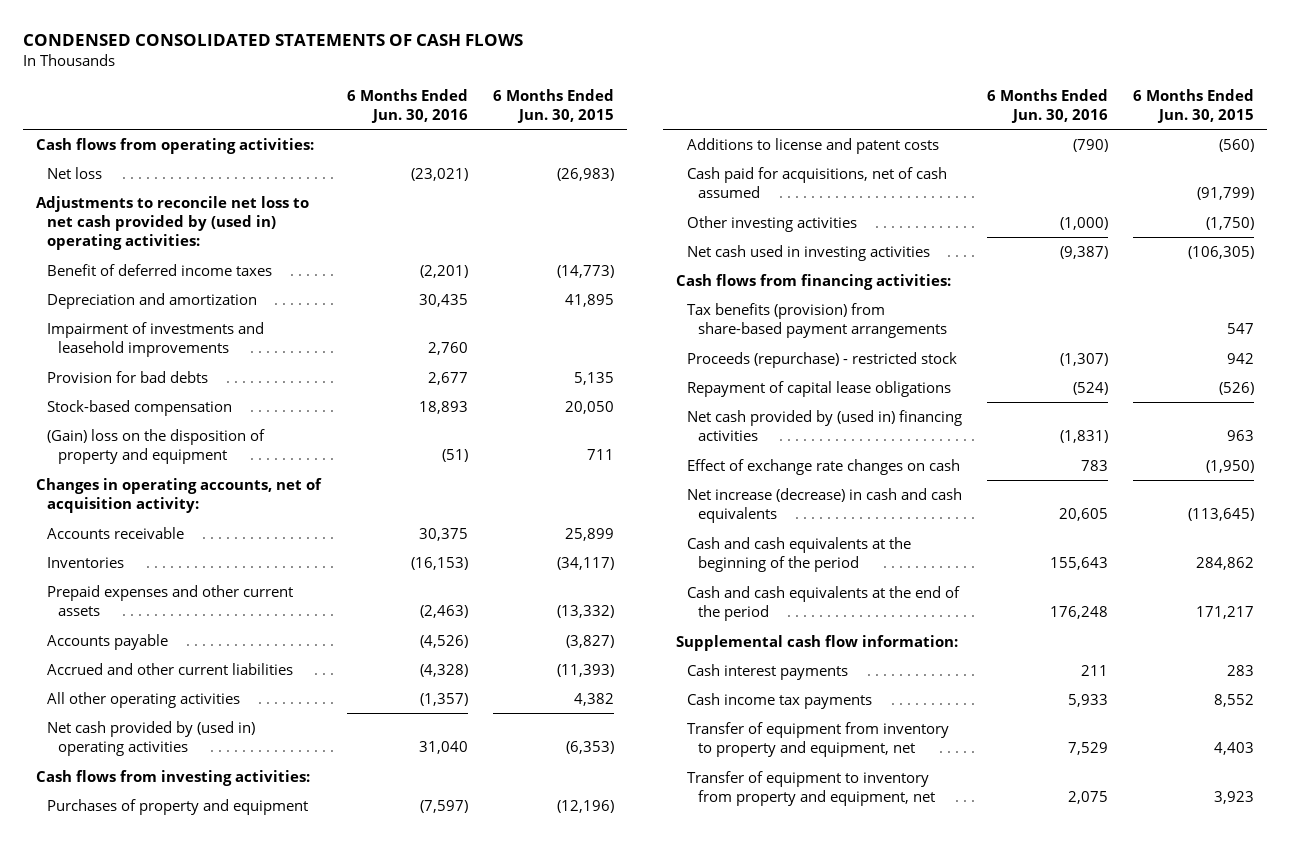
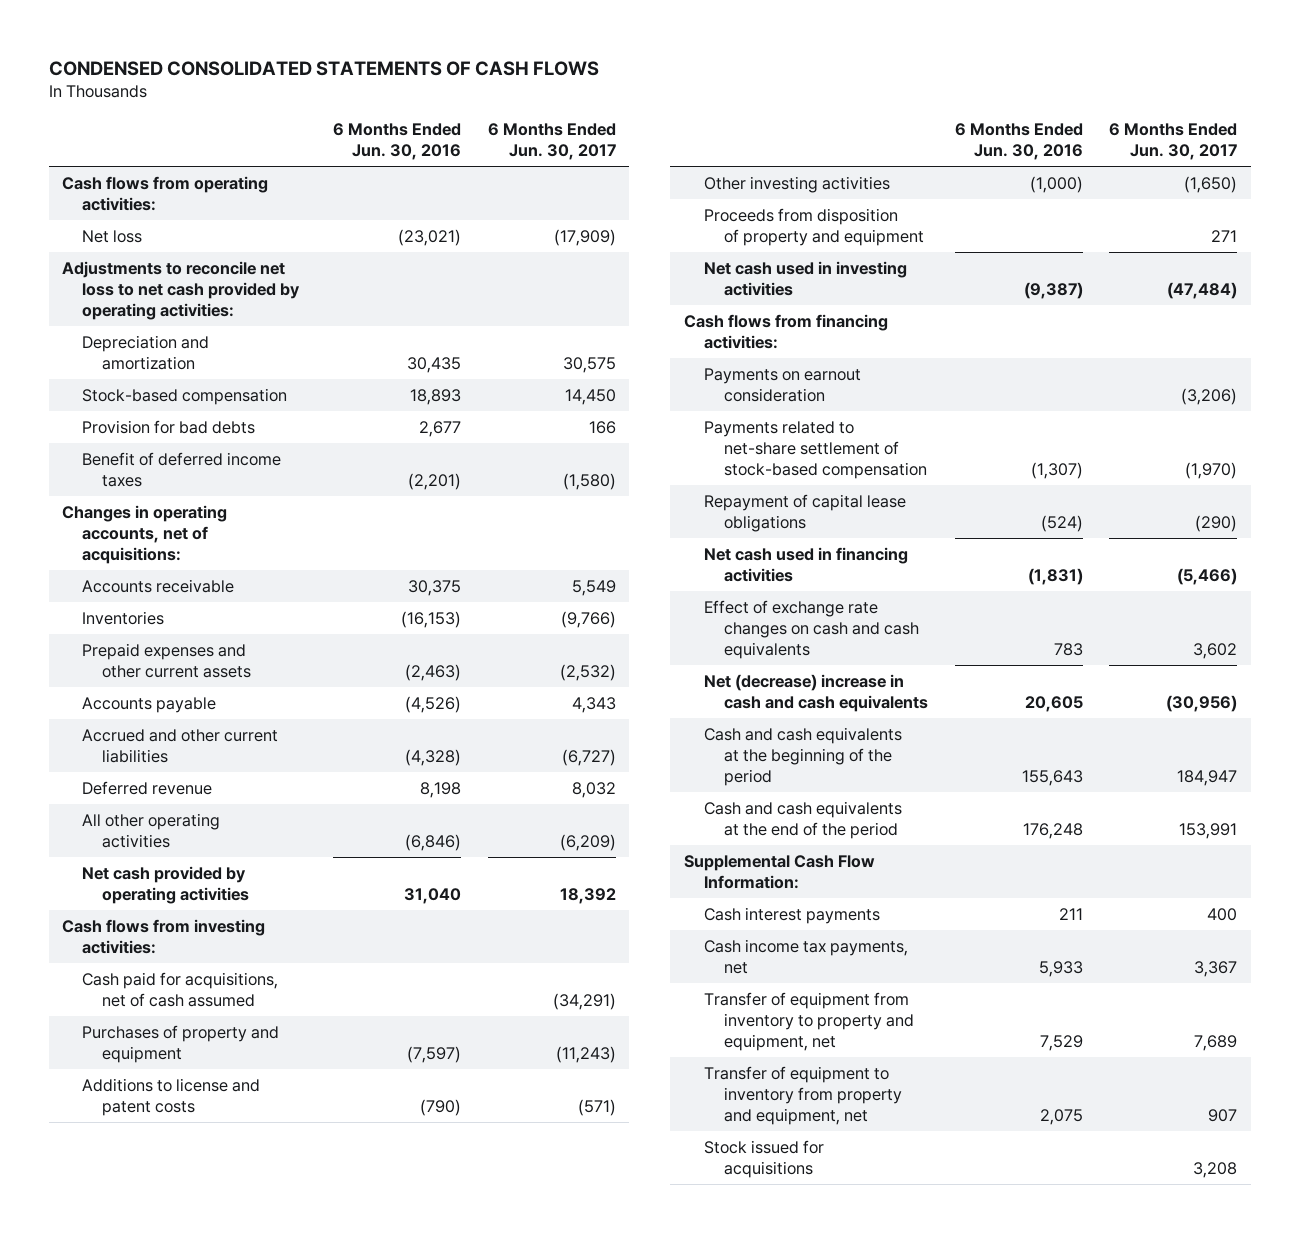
[493,88,615,123] 6 Months Ended Jun. 30, 2015 -> none
none -> [487,123,616,161] 6 Months Ended Jun. 30, 2017
[35,195,309,251] Adjustments to reconcile net loss to net cash provided by (used in) operating activities: -> [62,260,301,320] Adjustments to reconcile net loss to net cash provided by operating activities:
[46,321,264,358] Impairment of investments and leasehold improvements -> none
[46,428,265,465] (Gain) loss on the disposition of property and equipment -> none
[46,370,208,383] Provision for bad debts -> [82,419,256,434] Provision for bad debts
[46,263,272,276] Benefit of deferred income taxes -> [82,451,282,487] Benefit of deferred income taxes
[35,477,322,514] Changes in operating accounts, net of acquisition activity: -> [62,504,228,564] Changes in operating accounts, net of acquisitions:
none -> [82,780,213,795] Deferred revenue
[419,692,468,706] (1,357) -> [405,833,462,851] (6,846)
[46,720,255,757] Net cash provided by (used in) operating activities -> [82,865,250,904] Net cash provided by operating activities
[687,166,948,199] Cash paid for acquisitions, net of cash assumed -> [82,971,279,1007] Cash paid for acquisitions, net of cash assumed
none -> [703,207,924,246] Proceeds from disposition of property and equipment
[687,302,948,339] Tax benefits (provision) from share-based payment arrangements -> none
none -> [703,367,861,402] Payments on earnout consideration
[687,351,958,368] Proceeds (repurchase) - restricted stock -> [703,420,927,479] Payments related to net-share settlement of stock-based compensation
[687,409,963,442] Net cash provided by (used in) financing activities -> [703,546,908,582] Net cash used in financing activities
[687,458,961,475] Effect of exchange rate changes on cash -> [703,599,919,659] Effect of exchange rate changes on cash and cash equivalents
[687,487,963,524] Net increase (decrease) in cash and cash equivalents -> [703,673,928,712] Net (decrease) increase in cash and cash equivalents
[675,634,958,651] Supplemental cash flow information: -> [683,854,875,889] Supplemental Cash Flow Information:
[687,692,873,709] Cash income tax payments -> [703,938,908,974] Cash income tax payments, net
none -> [703,1139,824,1178] Stock issued for acquisitions

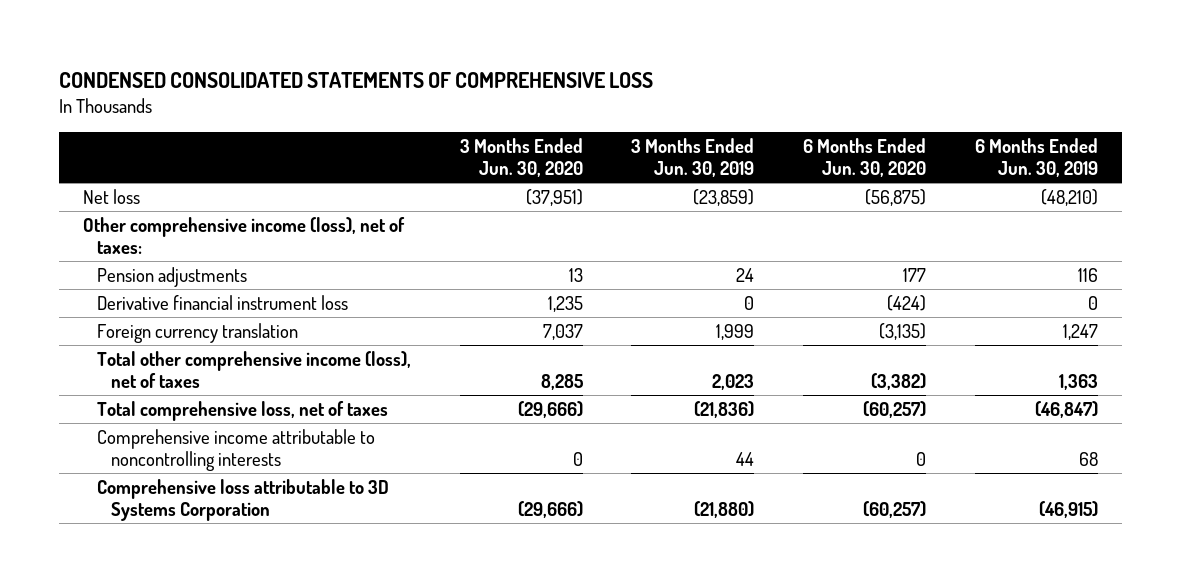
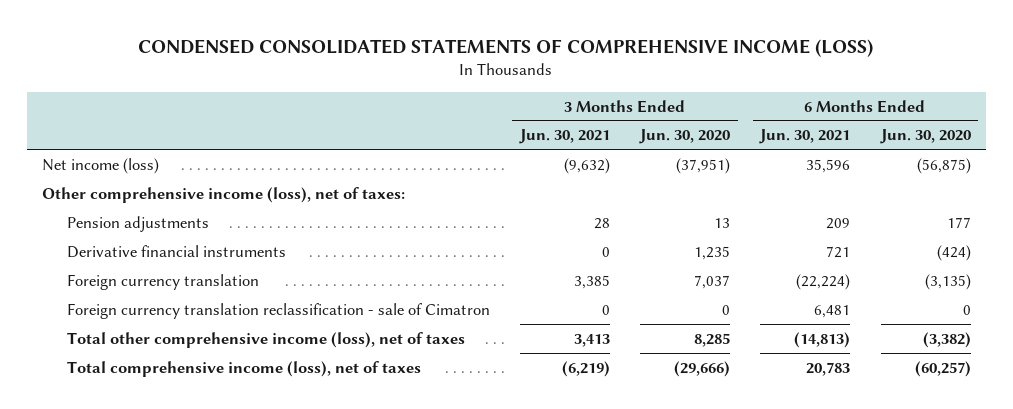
[59,71,654,88] CONDENSED CONSOLIDATED STATEMENTS OF COMPREHENSIVE LOSS -> [138,38,874,57] CONDENSED CONSOLIDATED STATEMENTS OF COMPREHENSIVE INCOME (LOSS)
[631,137,755,177] 3 Months Ended Jun. 30, 2019 -> none
[974,137,1098,177] 6 Months Ended Jun. 30, 2019 -> none
none -> [518,129,610,145] Jun. 30, 2021
none -> [759,129,851,145] Jun. 30, 2021
[83,188,141,204] Net loss -> [42,157,160,174] Net income (loss)
[97,294,349,310] Derivative financial instrument loss -> [66,244,286,258] Derivative financial instruments
none -> [66,302,490,319] Foreign currency translation reclassification - sale of Cimatron
[97,428,376,472] Comprehensive income attributable to noncontrolling interests -> none
[97,478,390,522] Comprehensive loss attributable to 3D Systems Corporation -> none
[97,400,389,421] Total comprehensive loss, net of taxes -> [66,360,421,377] Total comprehensive income (loss), net of taxes

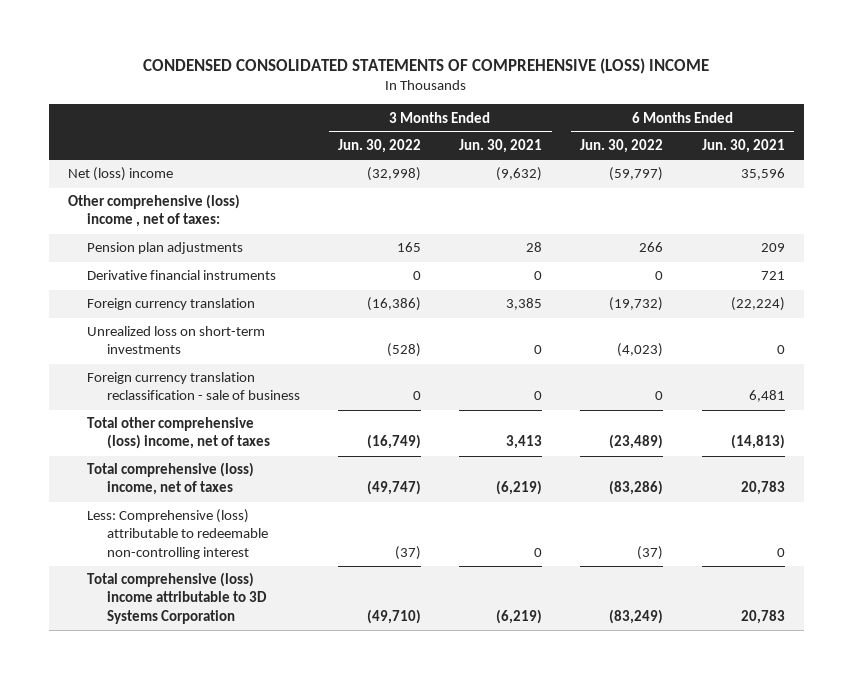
[138,38,874,57] CONDENSED CONSOLIDATED STATEMENTS OF COMPREHENSIVE INCOME (LOSS) -> [143,57,710,74] CONDENSED CONSOLIDATED STATEMENTS OF COMPREHENSIVE (LOSS) INCOME
[639,129,731,145] Jun. 30, 2020 -> none
[879,129,971,145] Jun. 30, 2020 -> none
none -> [338,139,422,154] Jun. 30, 2022
none -> [580,139,664,154] Jun. 30, 2022
[42,157,160,174] Net income (loss) -> [67,167,173,182] Net (loss) income
[42,186,406,203] Other comprehensive income (loss), net of taxes: -> [67,194,240,228] Other comprehensive (loss) income , net of taxes:
[66,215,209,232] Pension adjustments -> [87,242,244,255] Pension plan adjustments
none -> [87,326,266,355] Unrealized loss on short-term investments
[66,302,490,319] Foreign currency translation reclassification - sale of Cimatron -> [87,372,301,401] Foreign currency translation reclassification - sale of business
[66,331,465,348] Total other comprehensive income (loss), net of taxes -> [87,417,271,450] Total other comprehensive (loss) income, net of taxes
[66,360,421,377] Total comprehensive income (loss), net of taxes -> [87,462,255,496] Total comprehensive (loss) income, net of taxes
none -> [87,509,269,559] Less: Comprehensive (loss) attributable to redeemable non-controlling interest
none -> [87,572,268,624] Total comprehensive (loss) income attributable to 3D Systems Corporation

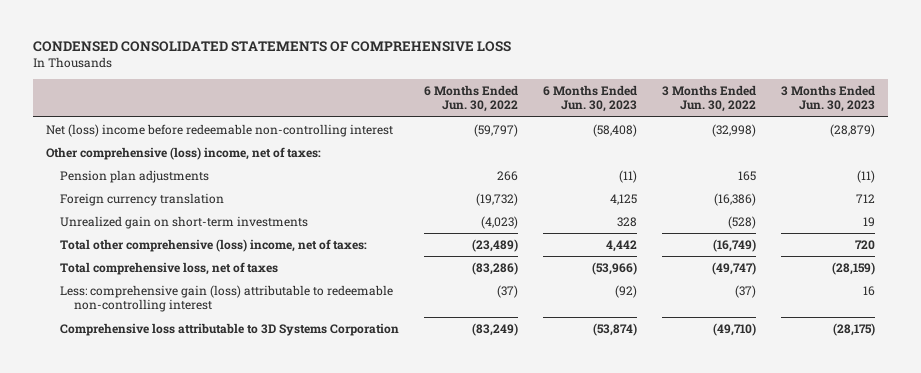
[143,57,710,74] CONDENSED CONSOLIDATED STATEMENTS OF COMPREHENSIVE (LOSS) INCOME -> [33,41,512,53] CONDENSED CONSOLIDATED STATEMENTS OF COMPREHENSIVE LOSS
[459,139,543,154] Jun. 30, 2021 -> none
[701,139,785,154] Jun. 30, 2021 -> none
none -> [543,84,638,113] 6 Months Ended Jun. 30, 2023
none -> [781,84,876,113] 3 Months Ended Jun. 30, 2023
[67,167,173,182] Net (loss) income -> [45,123,393,137] Net (loss) income before redeemable non-controlling interest
[67,194,240,228] Other comprehensive (loss) income , net of taxes: -> [45,146,321,160] Other comprehensive (loss) income, net of taxes:
[87,270,277,281] Derivative financial instruments -> none
[87,372,301,401] Foreign currency translation reclassification - sale of business -> none
[87,326,266,355] Unrealized loss on short-term investments -> [59,215,308,229] Unrealized gain on short-term investments
[87,417,271,450] Total other comprehensive (loss) income, net of taxes -> [59,238,367,252] Total other comprehensive (loss) income, net of taxes:
[87,462,255,496] Total comprehensive (loss) income, net of taxes -> [59,261,278,275] Total comprehensive loss, net of taxes
[87,509,269,559] Less: Comprehensive (loss) attributable to redeemable non-controlling interest -> [59,284,393,313] Less: comprehensive gain (loss) attributable to redeemable non-controlling interest
[87,572,268,624] Total comprehensive (loss) income attributable to 3D Systems Corporation -> [59,322,399,336] Comprehensive loss attributable to 3D Systems Corporation

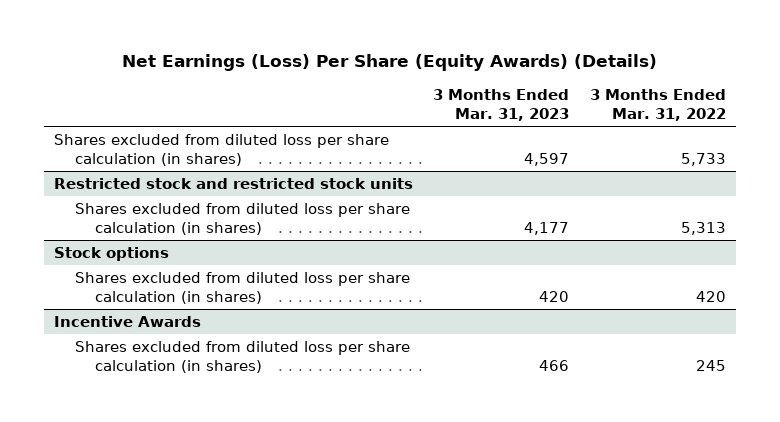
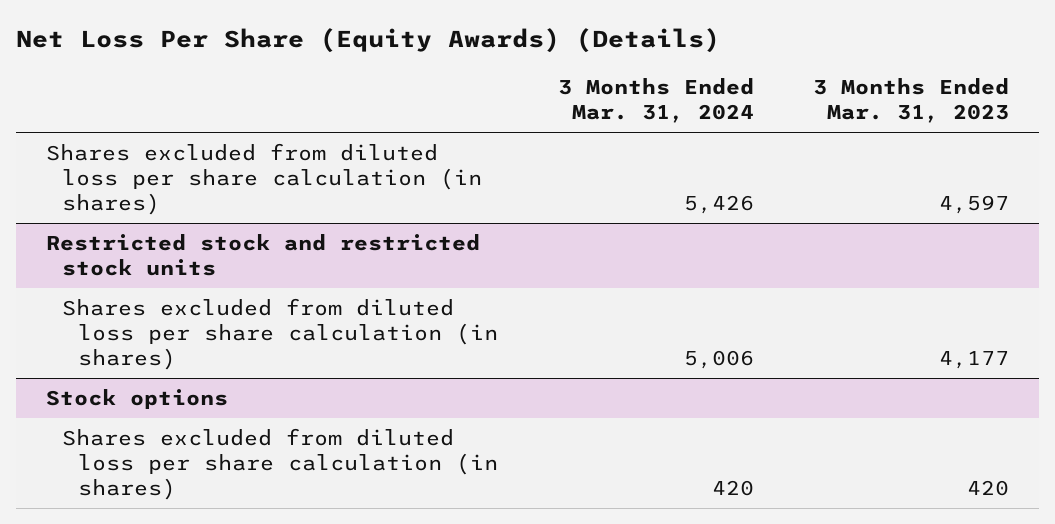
[121,54,657,72] Net Earnings (Loss) Per Share (Equity Awards) (Details) -> [16,28,721,54] Net Loss Per Share (Equity Awards) (Details)
[589,88,726,122] 3 Months Ended Mar. 31, 2022 -> none
none -> [557,77,754,124] 3 Months Ended Mar. 31, 2024
[54,316,202,328] Incentive Awards -> none
[74,341,410,374] Shares excluded from diluted loss per share calculation (in shares) -> none

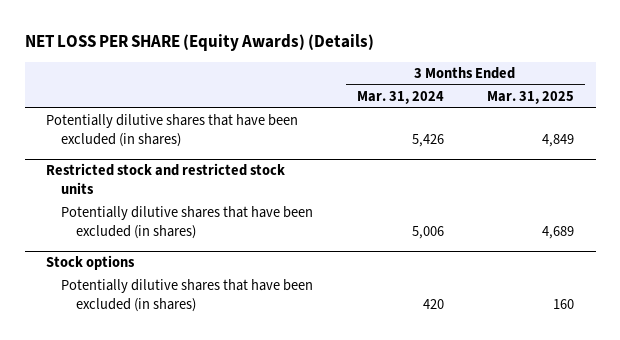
[16,28,721,54] Net Loss Per Share (Equity Awards) (Details) -> [24,34,374,52] NET LOSS PER SHARE (Equity Awards) (Details)
[813,77,1010,124] 3 Months Ended Mar. 31, 2023 -> none
none -> [487,90,575,104] Mar. 31, 2025
[45,142,483,216] Shares excluded from diluted loss per share calculation (in shares) -> [46,114,299,147] Potentially dilutive shares that have been excluded (in shares)
[62,297,499,371] Shares excluded from diluted loss per share calculation (in shares) -> [61,206,314,239] Potentially dilutive shares that have been excluded (in shares)
[62,427,499,501] Shares excluded from diluted loss per share calculation (in shares) -> [61,279,314,312] Potentially dilutive shares that have been excluded (in shares)

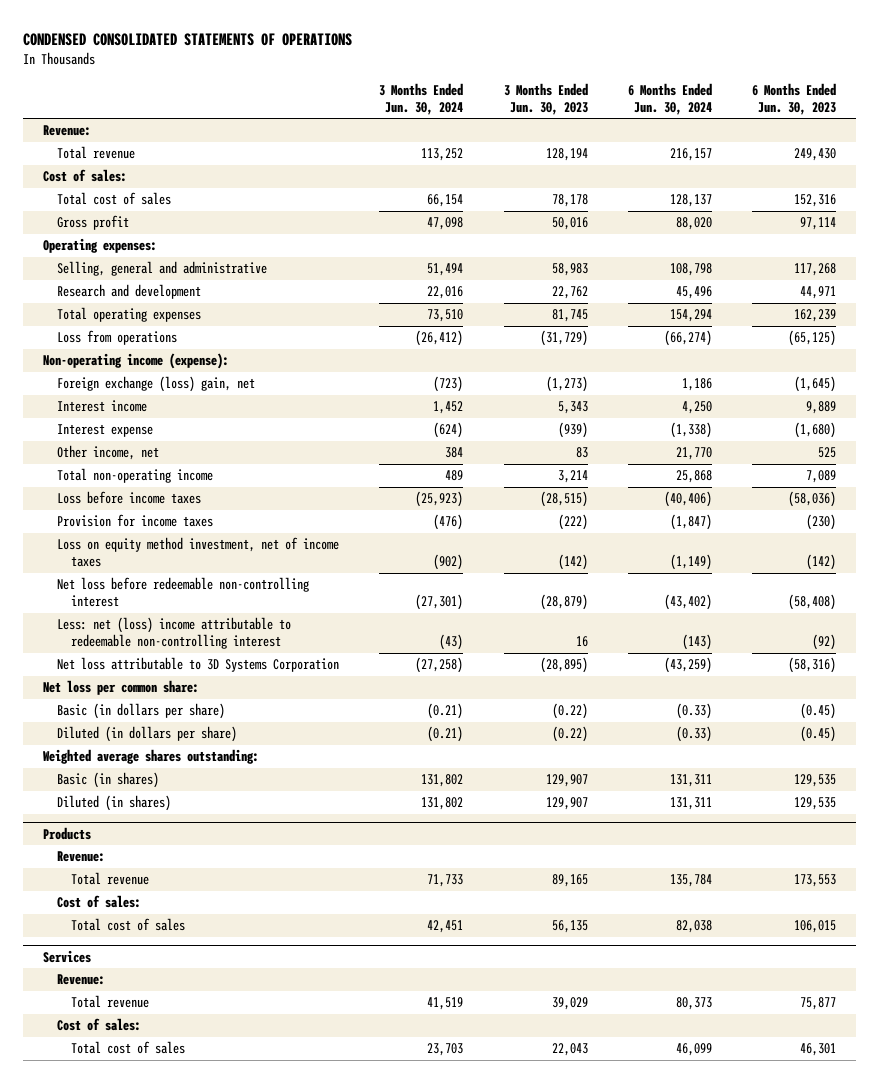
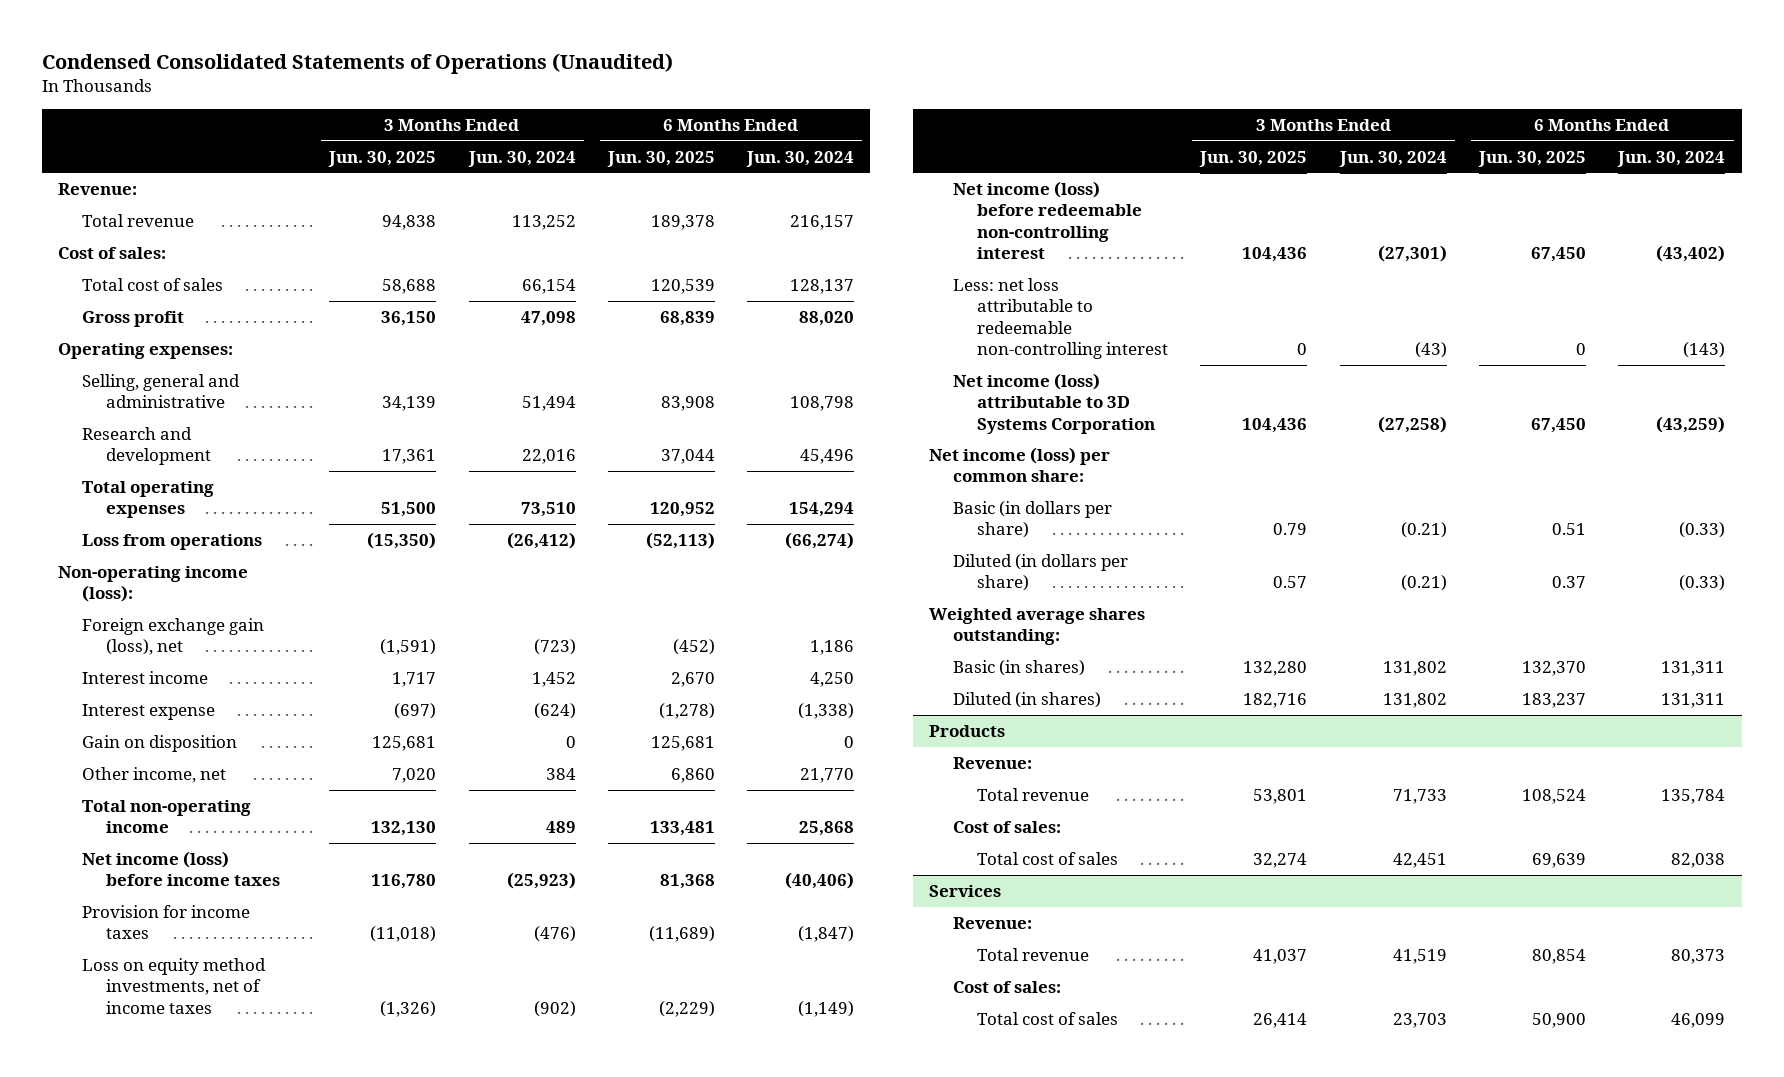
[22,32,352,46] CONDENSED CONSOLIDATED STATEMENTS OF OPERATIONS -> [42,52,674,74] Condensed Consolidated Statements of Operations (Unaudited)
[503,82,588,115] 3 Months Ended Jun. 30, 2023 -> none
[752,82,837,115] 6 Months Ended Jun. 30, 2023 -> none
none -> [328,150,437,167] Jun. 30, 2025
none -> [606,150,715,167] Jun. 30, 2025
[42,353,229,370] Non-operating income (expense): -> [58,565,249,603] Non-operating income (loss):
[57,376,256,393] Foreign exchange (loss) gain, net -> [82,617,265,656] Foreign exchange gain (loss), net
none -> [82,734,238,752] Gain on disposition
[57,491,202,505] Loss before income taxes -> [82,850,280,887] Net income (loss) before income taxes
[57,537,340,568] Loss on equity method investment, net of income taxes -> [82,957,267,1014] Loss on equity method investments, net of income taxes
[57,577,310,608] Net loss before redeemable non-controlling interest -> [953,180,1143,260] Net income (loss) before redeemable non-controlling interest
[57,617,292,650] Less: net (loss) income attributable to redeemable non-controlling interest -> [953,277,1169,360] Less: net loss attributable to redeemable non-controlling interest
[57,657,340,673] Net loss attributable to 3D Systems Corporation -> [953,372,1156,434] Net income (loss) attributable to 3D Systems Corporation
[42,680,199,696] Net loss per common share: -> [929,446,1111,483] Net income (loss) per common share:

